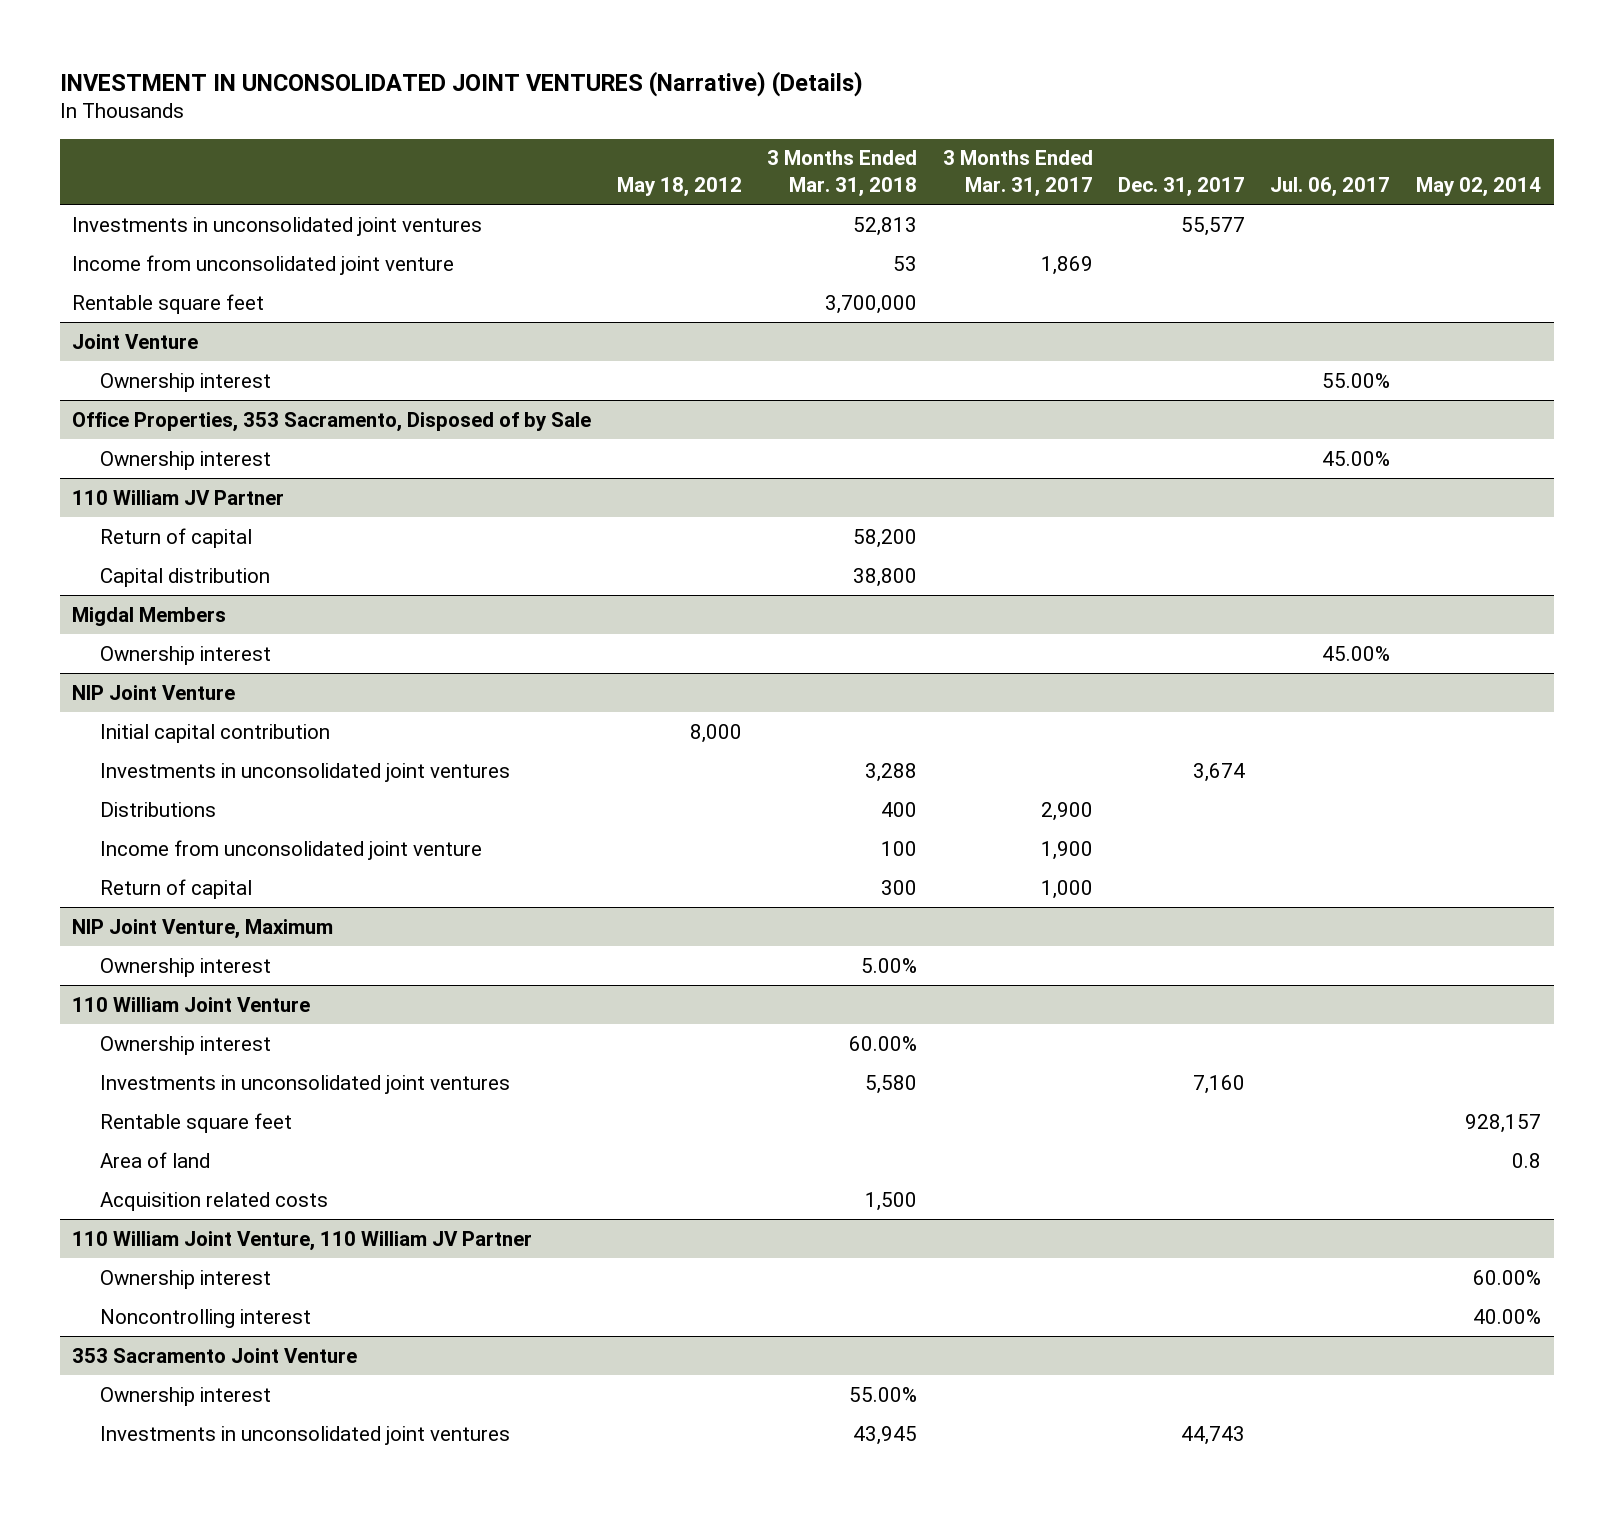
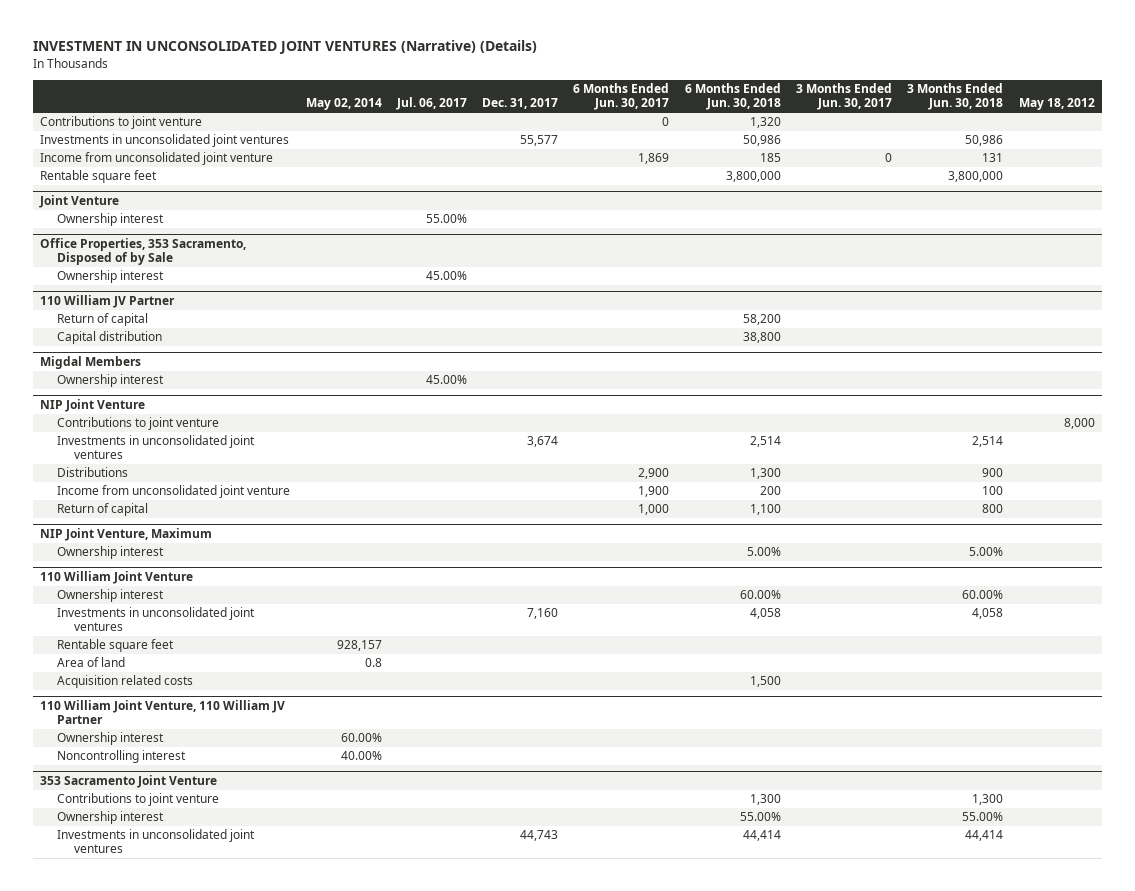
[767,150,918,197] 3 Months Ended Mar. 31, 2018 -> none
[942,150,1093,197] 3 Months Ended Mar. 31, 2017 -> none
none -> [573,83,670,111] 6 Months Ended Jun. 30, 2017
none -> [684,83,781,111] 6 Months Ended Jun. 30, 2018
none -> [796,83,893,111] 3 Months Ended Jun. 30, 2017
none -> [907,83,1004,111] 3 Months Ended Jun. 30, 2018
none -> [40,116,203,130] Contributions to joint venture
[99,723,330,743] Initial capital contribution -> [57,417,220,431] Contributions to joint venture
none -> [57,793,220,807] Contributions to joint venture

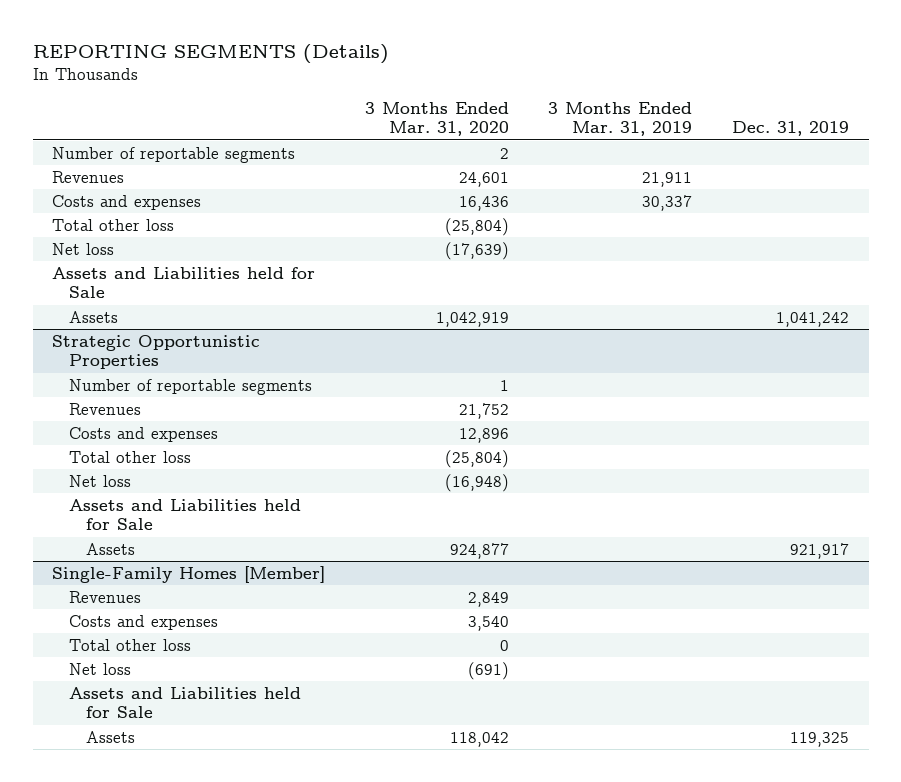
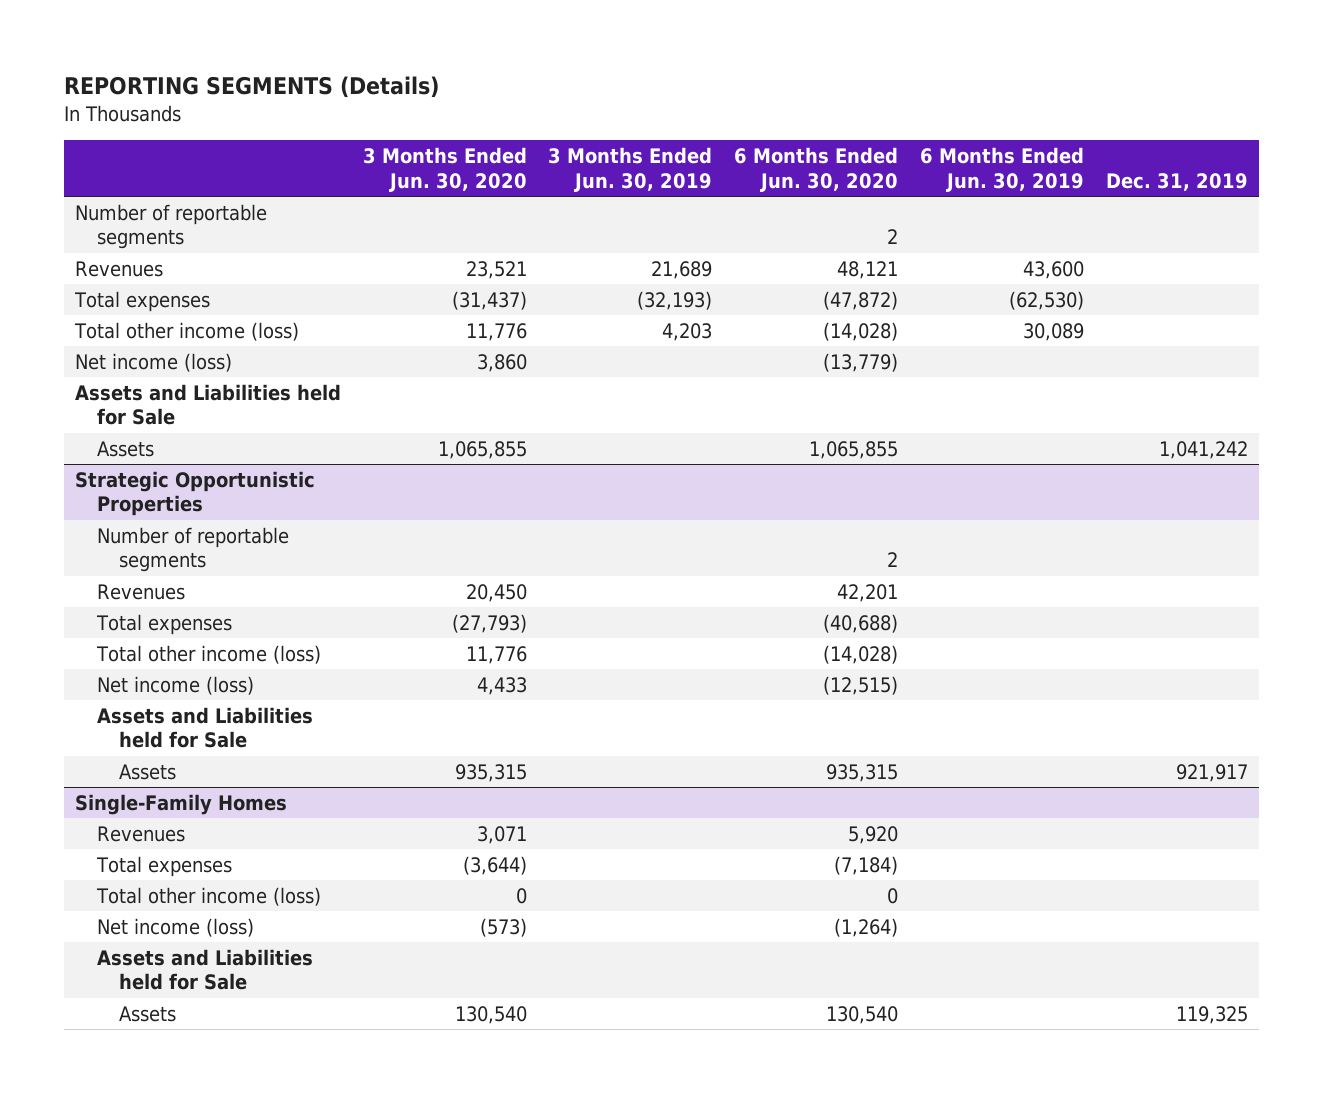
[364,101,509,137] 3 Months Ended Mar. 31, 2020 -> none
[548,101,693,137] 3 Months Ended Mar. 31, 2019 -> none
none -> [362,147,527,192] 3 Months Ended Jun. 30, 2020
none -> [548,147,713,192] 3 Months Ended Jun. 30, 2019
none -> [734,147,899,192] 6 Months Ended Jun. 30, 2020
none -> [920,147,1085,192] 6 Months Ended Jun. 30, 2019
[52,194,202,210] Costs and expenses -> [73,290,210,312] Total expenses
[52,218,175,231] Total other loss -> [73,321,299,341] Total other income (loss)
[52,242,115,255] Net loss -> [74,352,232,372] Net income (loss)
[69,426,219,442] Costs and expenses -> [95,613,232,635] Total expenses
[69,450,192,463] Total other loss -> [95,644,321,664] Total other income (loss)
[69,474,132,487] Net loss -> [96,675,254,695] Net income (loss)
[52,565,326,583] Single-Family Homes [Member] -> [74,793,287,815] Single-Family Homes
[69,614,219,630] Costs and expenses -> [95,855,232,877] Total expenses
[69,638,192,651] Total other loss -> [95,886,321,906] Total other income (loss)
[69,662,132,675] Net loss -> [96,917,254,937] Net income (loss)

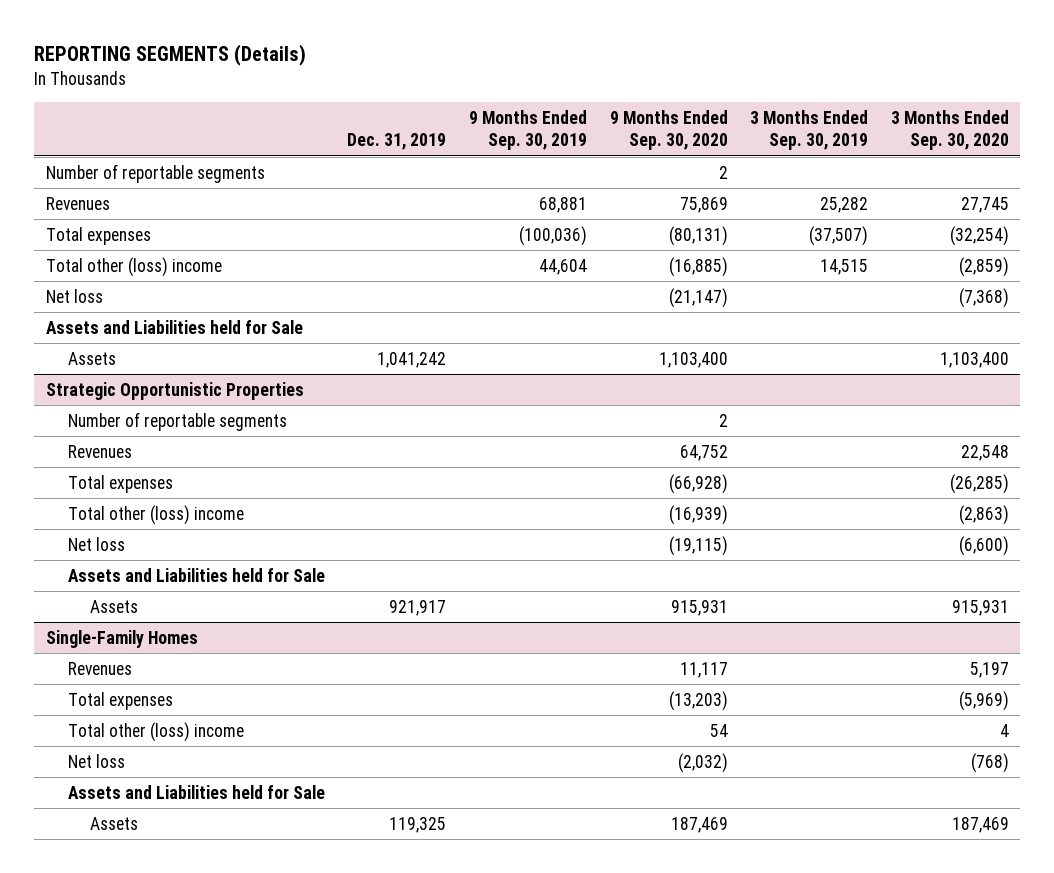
[362,147,527,192] 3 Months Ended Jun. 30, 2020 -> none
[548,147,713,192] 3 Months Ended Jun. 30, 2019 -> none
[734,147,899,192] 6 Months Ended Jun. 30, 2020 -> none
[920,147,1085,192] 6 Months Ended Jun. 30, 2019 -> none
none -> [468,109,587,151] 9 Months Ended Sep. 30, 2019
none -> [609,109,728,151] 9 Months Ended Sep. 30, 2020
none -> [750,109,869,151] 3 Months Ended Sep. 30, 2019
none -> [890,109,1009,151] 3 Months Ended Sep. 30, 2020
[73,321,299,341] Total other income (loss) -> [45,256,222,277] Total other (loss) income
[74,352,232,372] Net income (loss) -> [45,288,103,303] Net loss
[95,644,321,664] Total other income (loss) -> [67,504,244,525] Total other (loss) income
[96,675,254,695] Net income (loss) -> [67,536,125,551] Net loss
[95,886,321,906] Total other income (loss) -> [67,721,244,742] Total other (loss) income
[96,917,254,937] Net income (loss) -> [67,753,125,768] Net loss

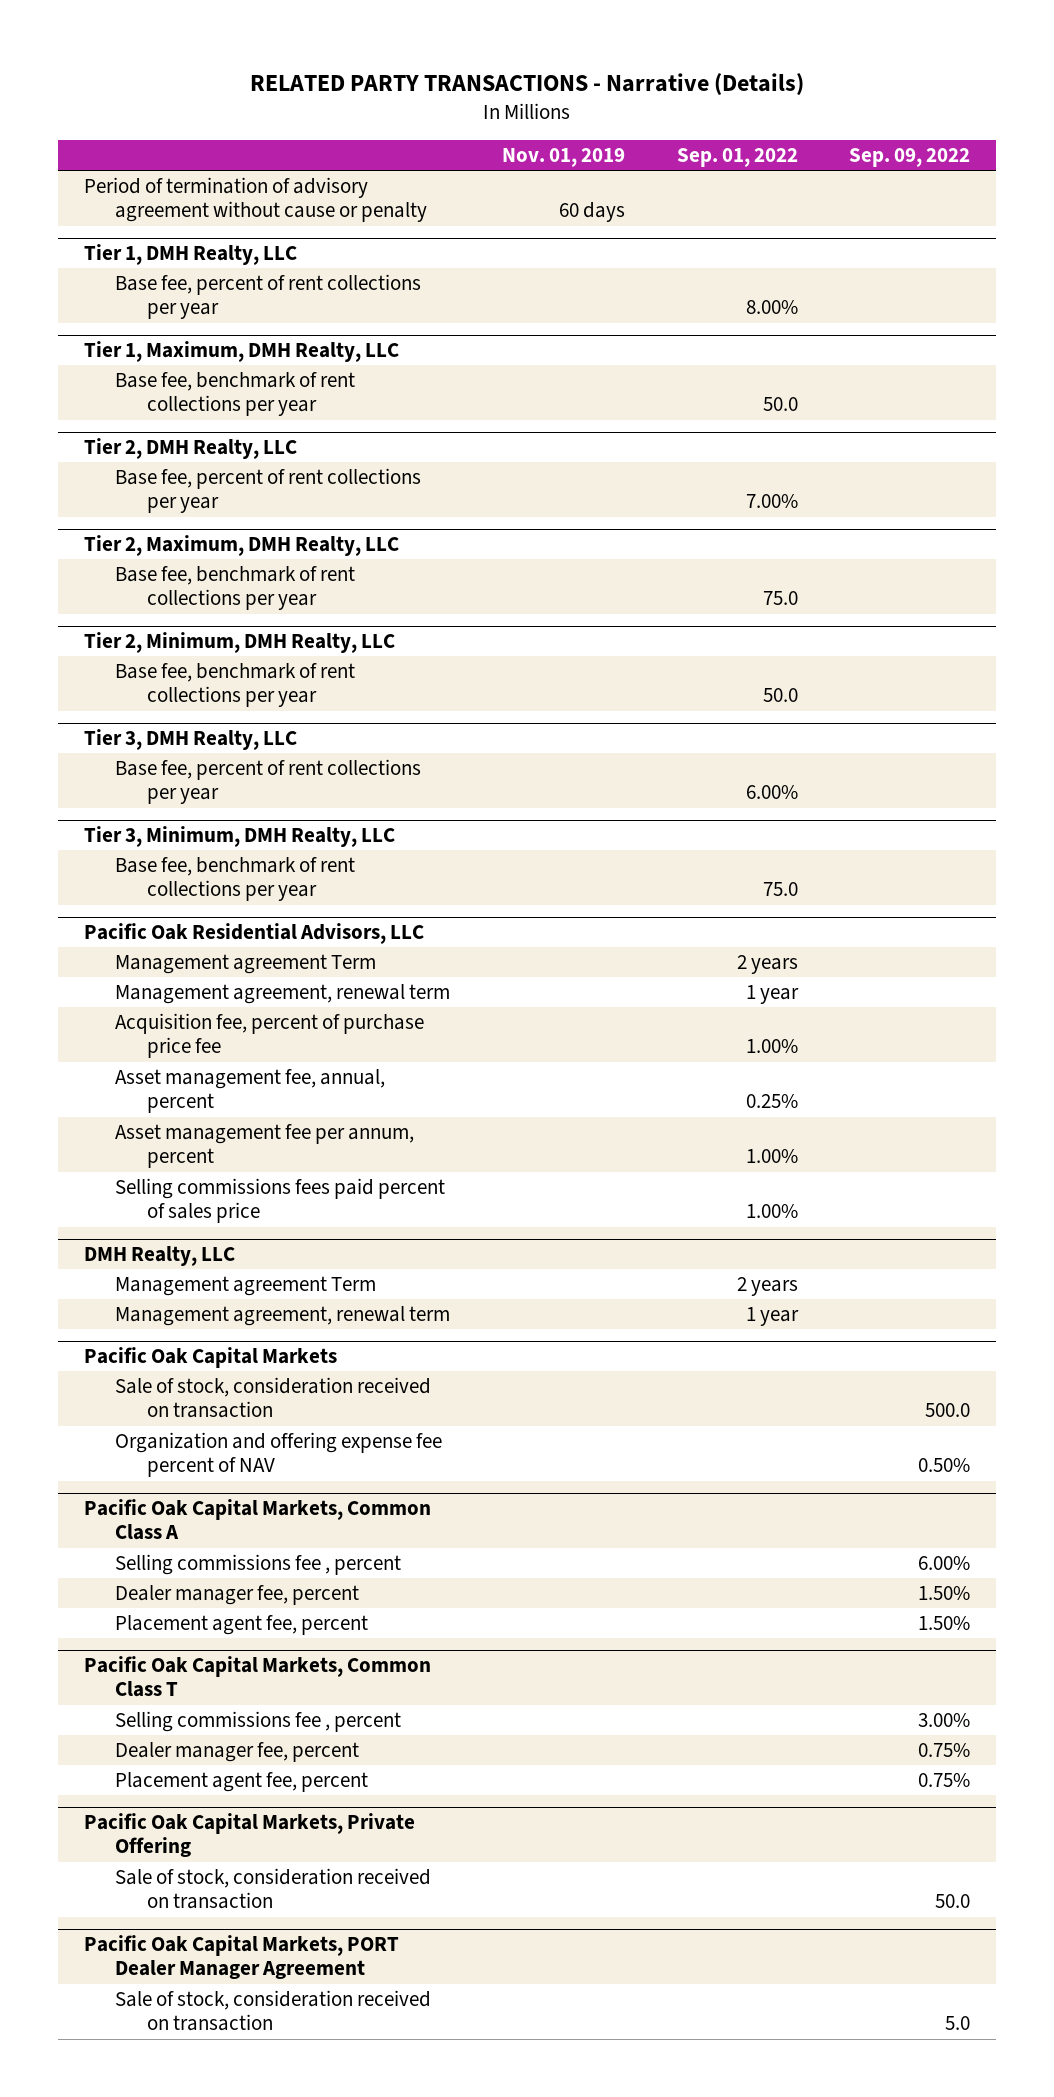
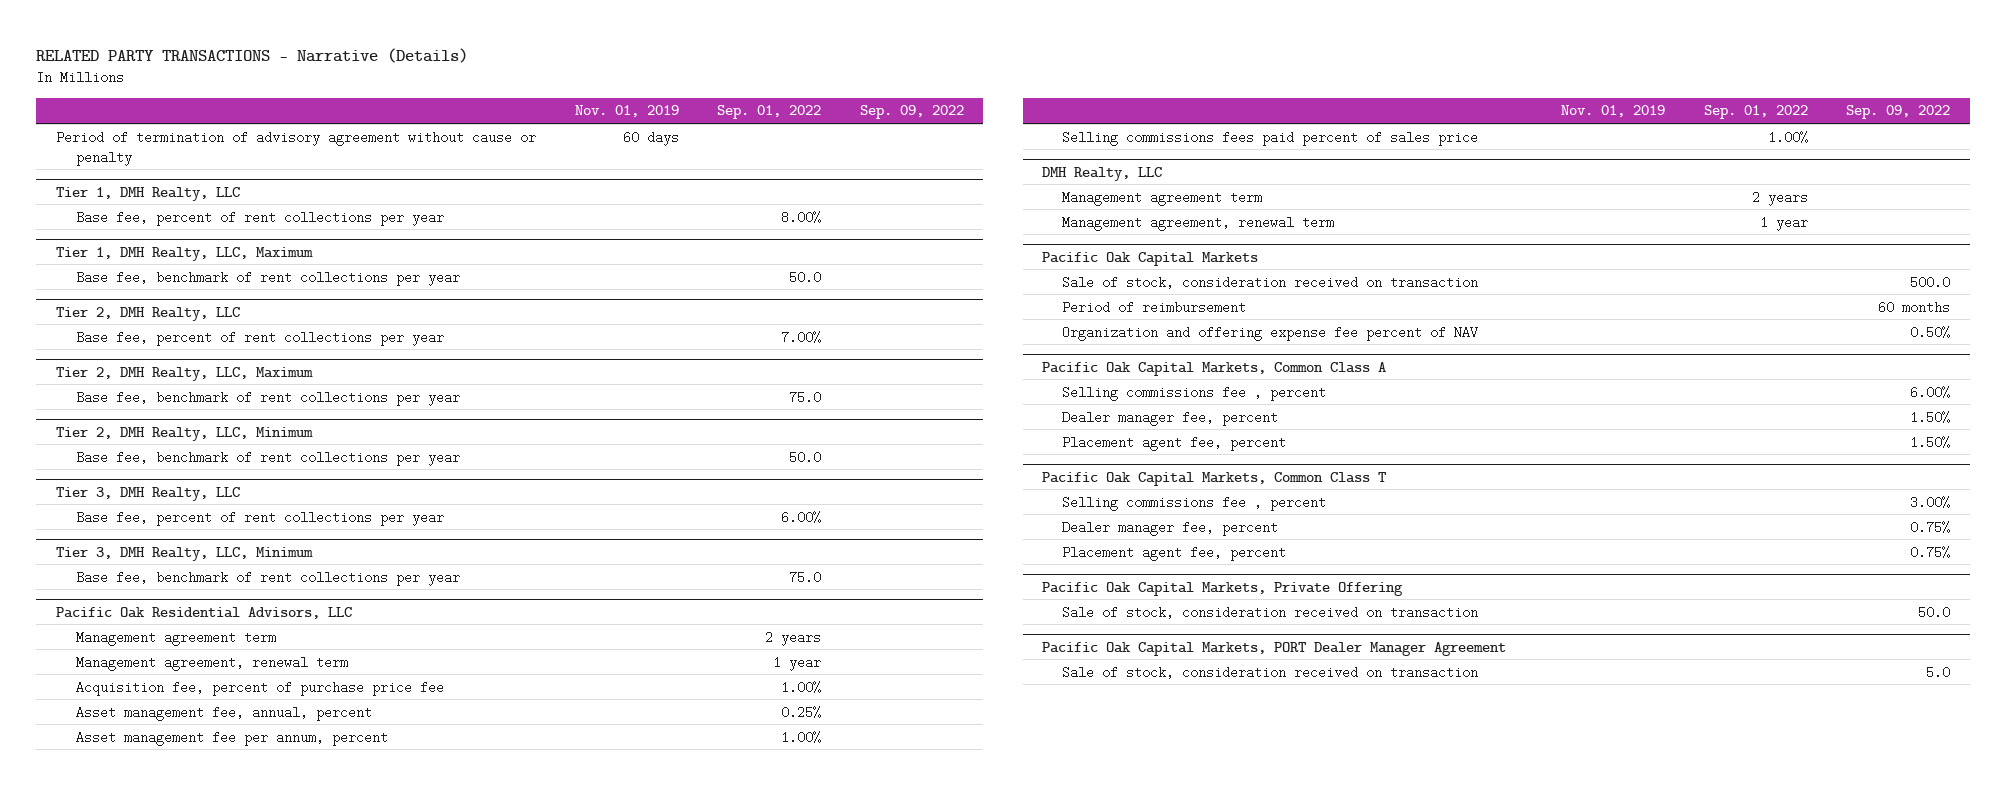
[84,341,400,363] Tier 1, Maximum, DMH Realty, LLC -> [55,246,313,261] Tier 1, DMH Realty, LLC, Maximum
[84,535,400,557] Tier 2, Maximum, DMH Realty, LLC -> [55,366,313,381] Tier 2, DMH Realty, LLC, Maximum
[84,632,396,654] Tier 2, Minimum, DMH Realty, LLC -> [55,426,313,441] Tier 2, DMH Realty, LLC, Minimum
[84,826,396,848] Tier 3, Minimum, DMH Realty, LLC -> [55,546,313,561] Tier 3, DMH Realty, LLC, Minimum
[115,954,377,975] Management agreement Term -> [76,630,277,646] Management agreement term
[115,1276,377,1297] Management agreement Term -> [1062,190,1263,206] Management agreement term
none -> [1062,300,1247,314] Period of reimbursement

